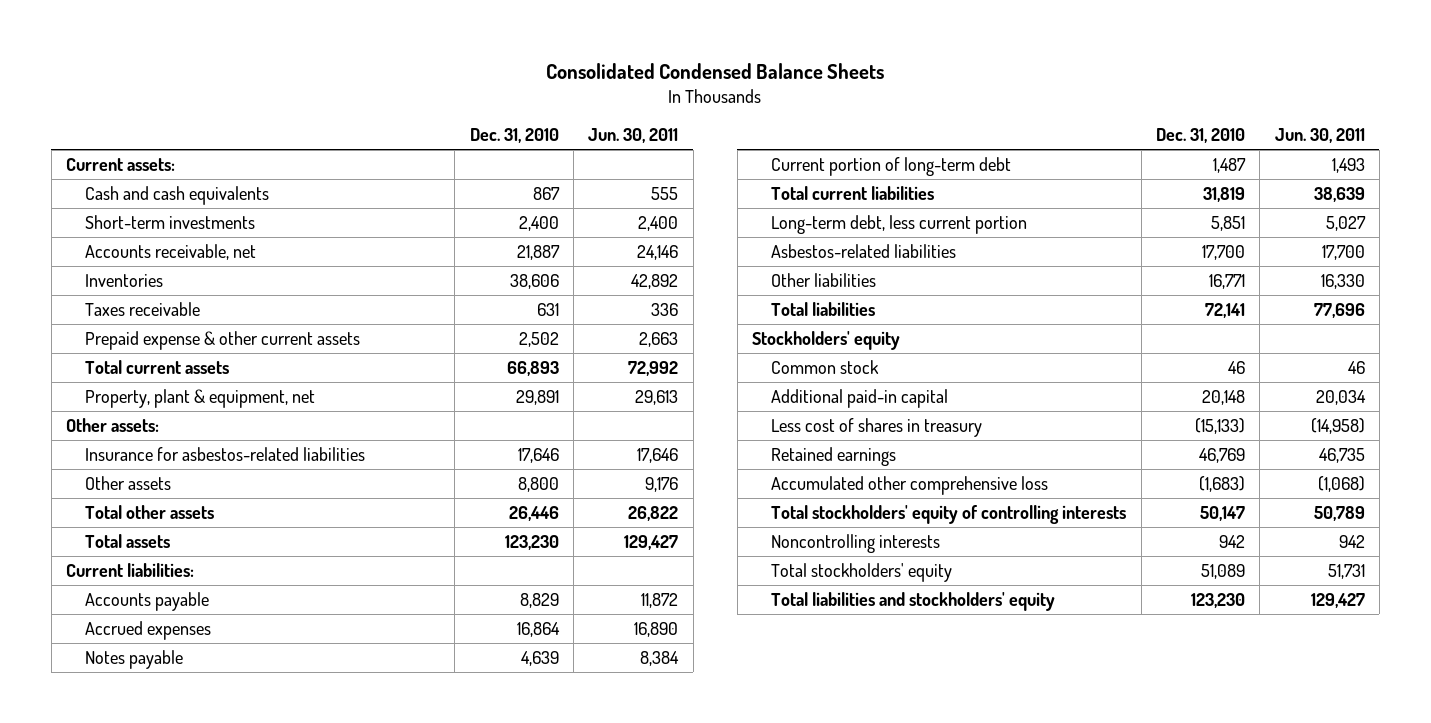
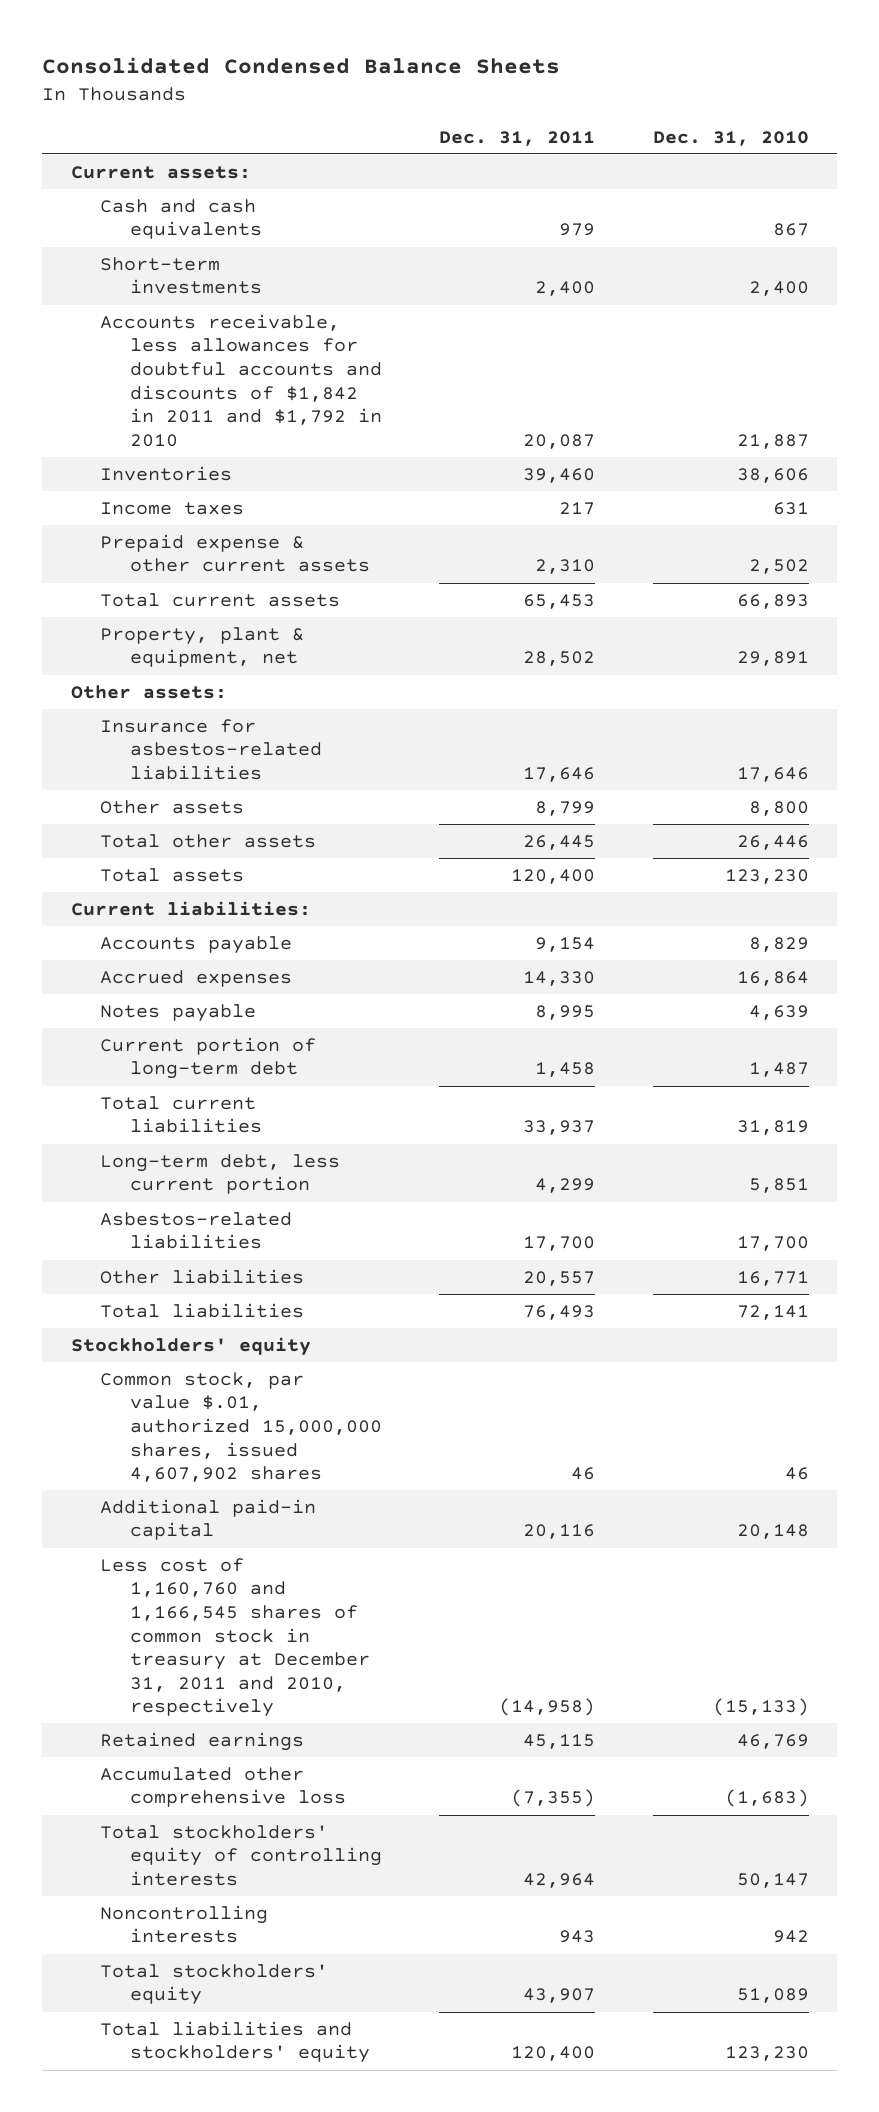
[588,128,679,144] Jun. 30, 2011 -> none
none -> [439,130,596,146] Dec. 31, 2011
[85,243,257,260] Accounts receivable, net -> [100,313,383,447] Accounts receivable, less allowances for doubtful accounts and discounts of $1,842 in 2011 and $1,792 in 2010
[85,301,201,316] Taxes receivable -> [100,501,245,515] Income taxes
[771,359,880,374] Common stock -> [100,1371,383,1483] Common stock, par value $.01, authorized 15,000,000 shares, issued 4,607,902 shares
[771,417,983,437] Less cost of shares in treasury -> [100,1557,371,1718] Less cost of 1,160,760 and 1,166,545 shares of common stock in treasury at December 31, 2011 and 2010, respectively

